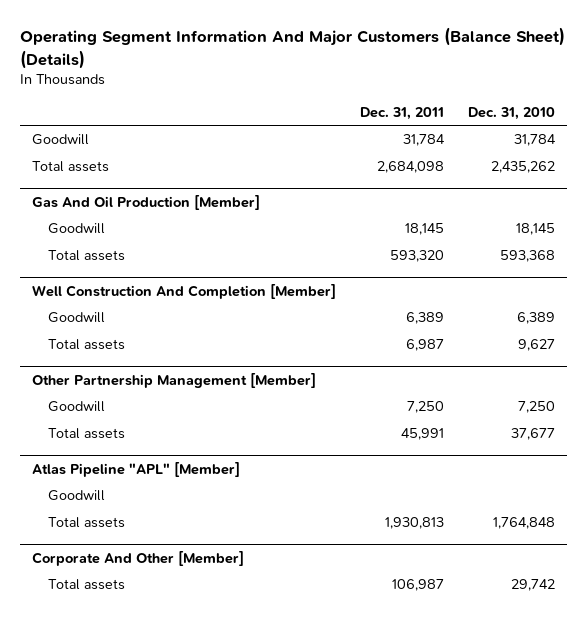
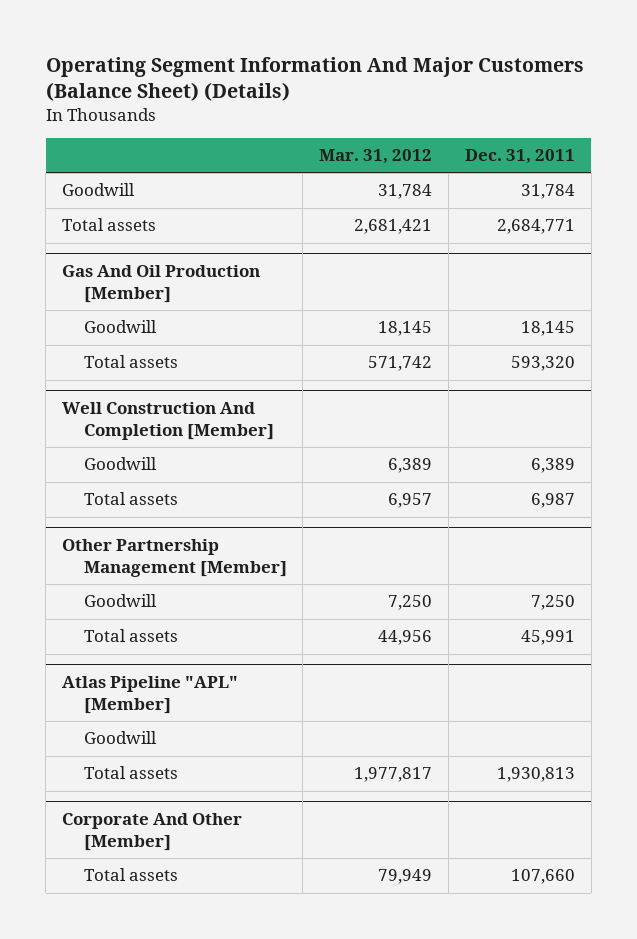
[468,106,556,120] Dec. 31, 2010 -> none
none -> [319,149,433,165] Mar. 31, 2012
[377,161,445,174] 2,684,098 -> [496,219,575,235] 2,684,771
[392,579,445,592] 106,987 -> [510,869,575,885] 107,660

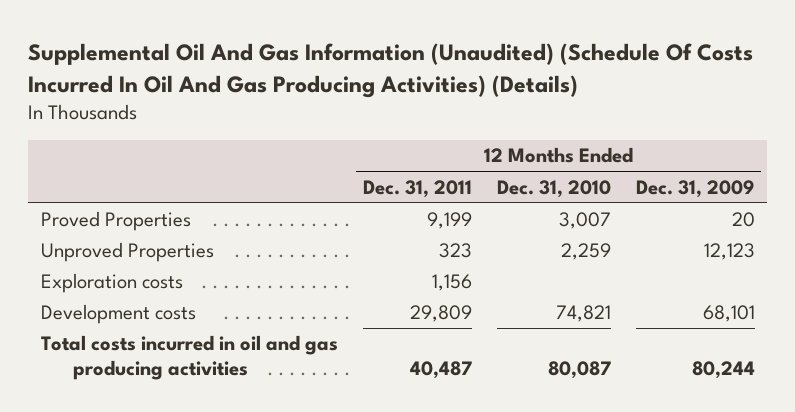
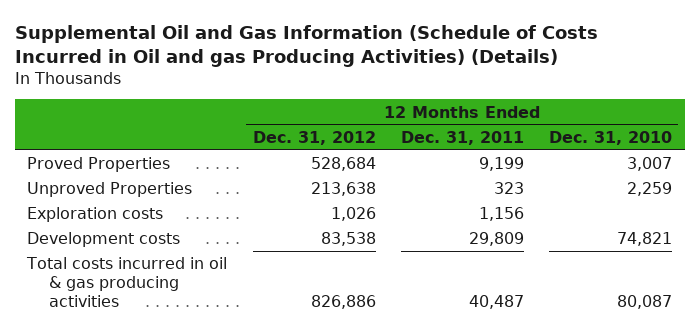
[28,42,754,98] Supplemental Oil And Gas Information (Unaudited) (Schedule Of Costs Incurred In Oil And Gas Producing Activities) (Details) -> [14,24,598,67] Supplemental Oil and Gas Information (Schedule of Costs Incurred in Oil and gas Producing Activities) (Details)
[635,179,755,198] Dec. 31, 2009 -> none
none -> [252,131,376,146] Dec. 31, 2012
[40,335,338,380] Total costs incurred in oil and gas producing activities -> [26,257,228,307] Total costs incurred in oil & gas producing activities

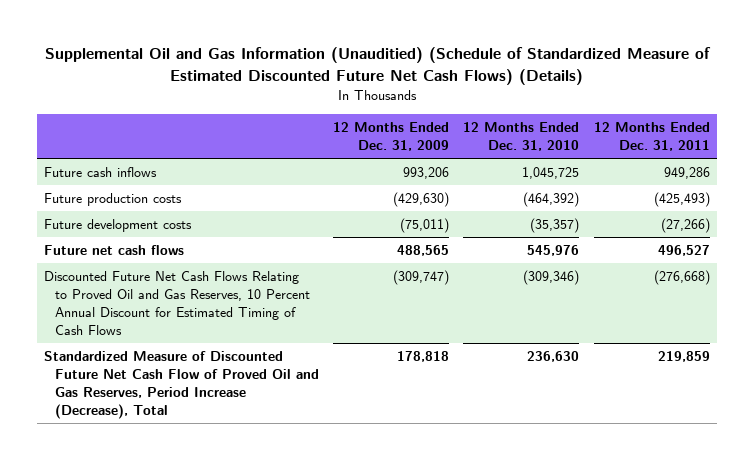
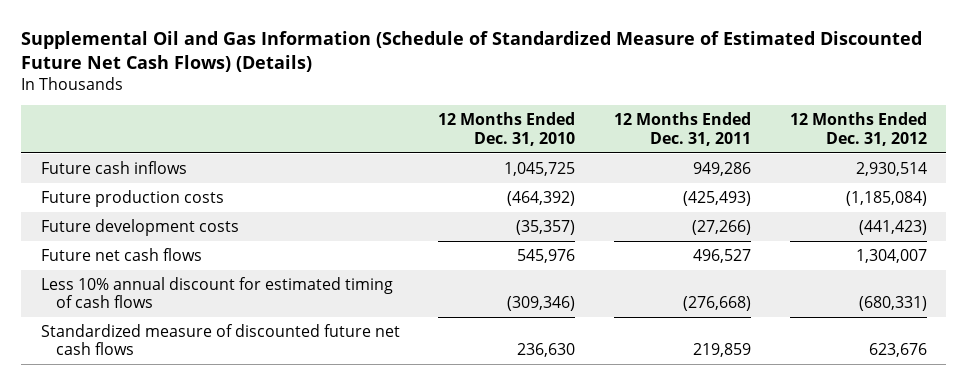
[44,46,711,85] Supplemental Oil and Gas Information (Unauditied) (Schedule of Standardized Measure of Estimated Discounted Future Net Cash Flows) (Details) -> [21,31,923,73] Supplemental Oil and Gas Information (Schedule of Standardized Measure of Estimated Discounted Future Net Cash Flows) (Details)
[333,122,450,151] 12 Months Ended Dec. 31, 2009 -> none
none -> [789,112,927,146] 12 Months Ended Dec. 31, 2012
[44,271,311,335] Discounted Future Net Cash Flows Relating to Proved Oil and Gas Reserves, 10 Percent Annual Discount for Estimated Timing of Cash Flows -> [40,276,393,309] Less 10% annual discount for estimated timing of cash flows
[44,351,320,419] Standardized Measure of Discounted Future Net Cash Flow of Proved Oil and Gas Reserves, Period Increase (Decrease), Total -> [40,323,400,356] Standardized measure of discounted future net cash flows

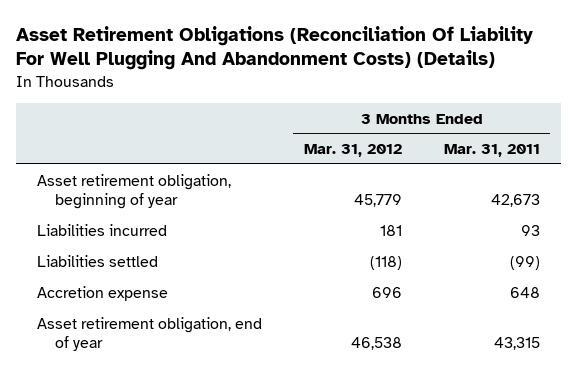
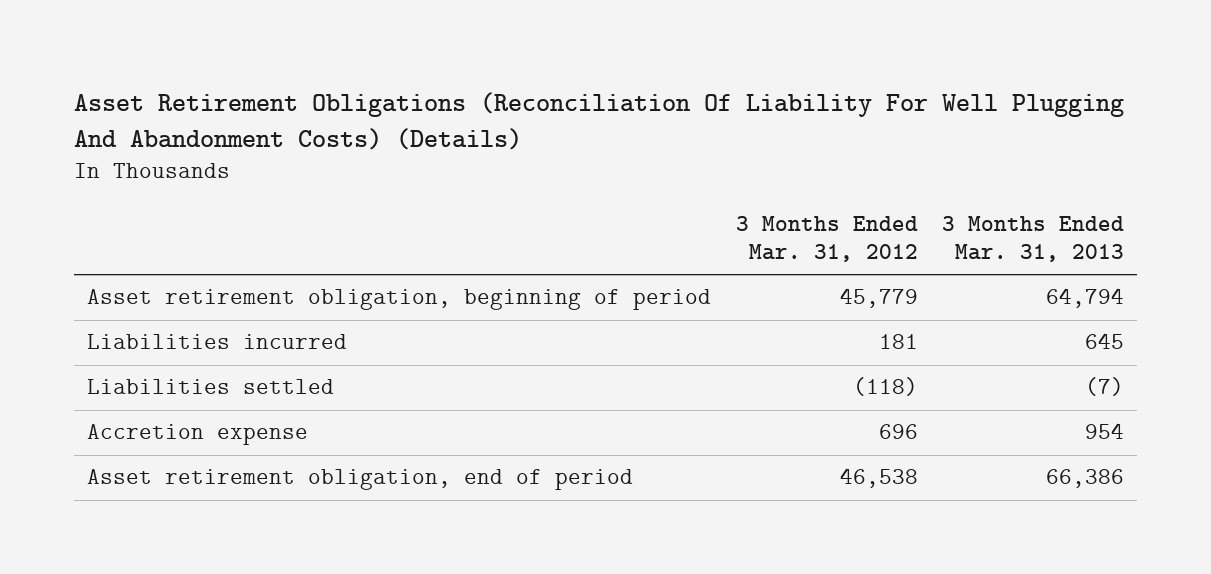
[443,144,540,158] Mar. 31, 2011 -> none
none -> [942,215,1125,263] 3 Months Ended Mar. 31, 2013
[37,173,232,210] Asset retirement obligation, beginning of year -> [86,289,711,311] Asset retirement obligation, beginning of period
[37,316,263,352] Asset retirement obligation, end of year -> [86,469,633,491] Asset retirement obligation, end of period

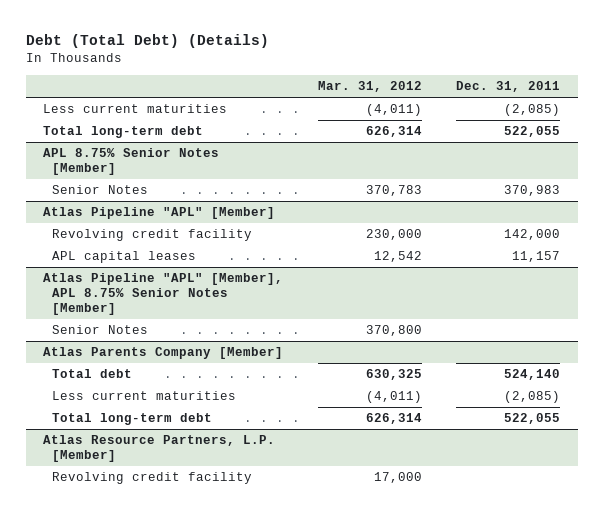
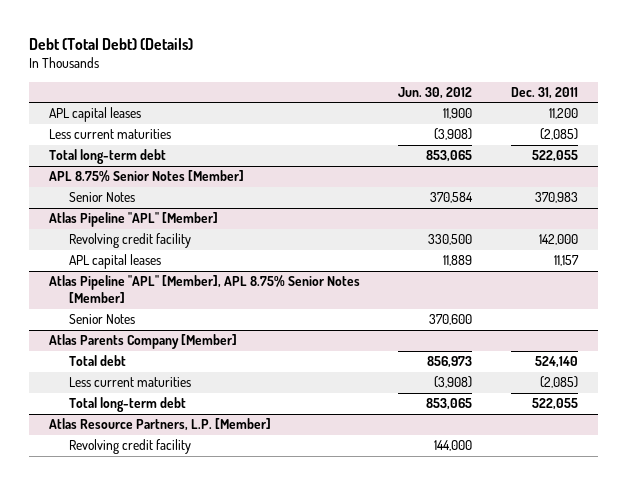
[317,81,422,93] Mar. 31, 2012 -> none
none -> [398,86,473,99] Jun. 30, 2012
none -> [48,107,141,123] APL capital leases

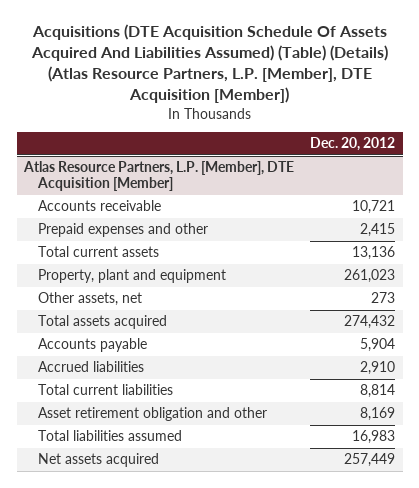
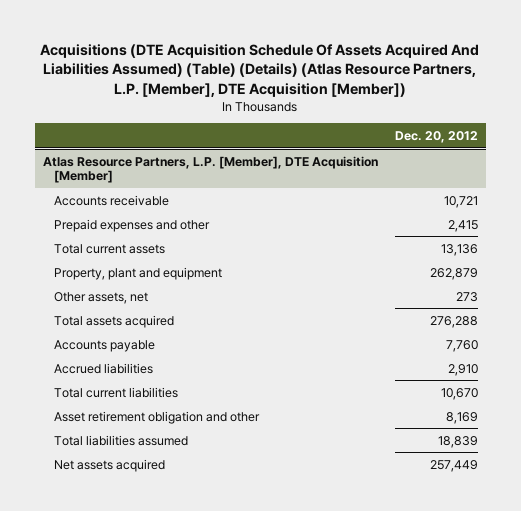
[343,269,395,284] 261,023 -> [429,267,478,280] 262,879
[343,315,395,330] 274,432 -> [429,315,478,328] 276,288
[359,338,395,353] 5,904 -> [445,339,478,352] 7,760
[359,384,395,399] 8,814 -> [440,387,478,400] 10,670
[351,430,395,445] 16,983 -> [437,435,478,448] 18,839

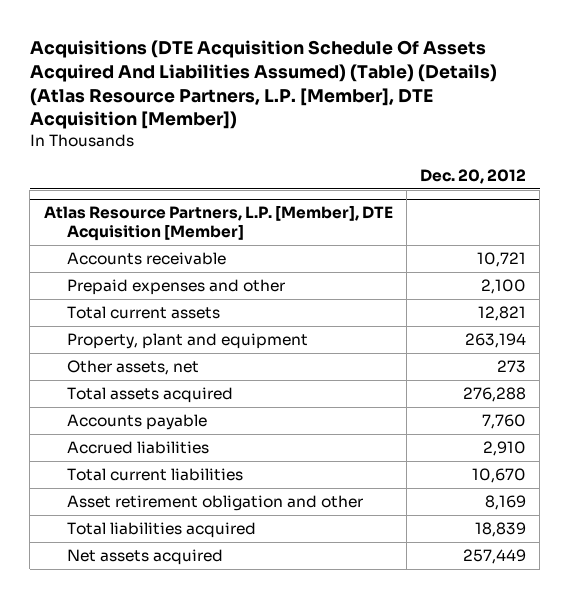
[447,219,478,232] 2,415 -> [481,279,527,295] 2,100
[440,243,478,256] 13,136 -> [478,306,527,322] 12,821
[429,267,478,280] 262,879 -> [465,333,527,349] 263,194
[54,434,189,446] Total liabilities assumed -> [67,522,257,539] Total liabilities acquired

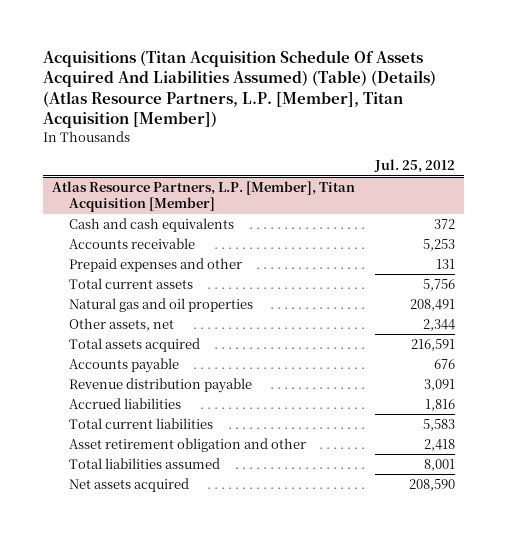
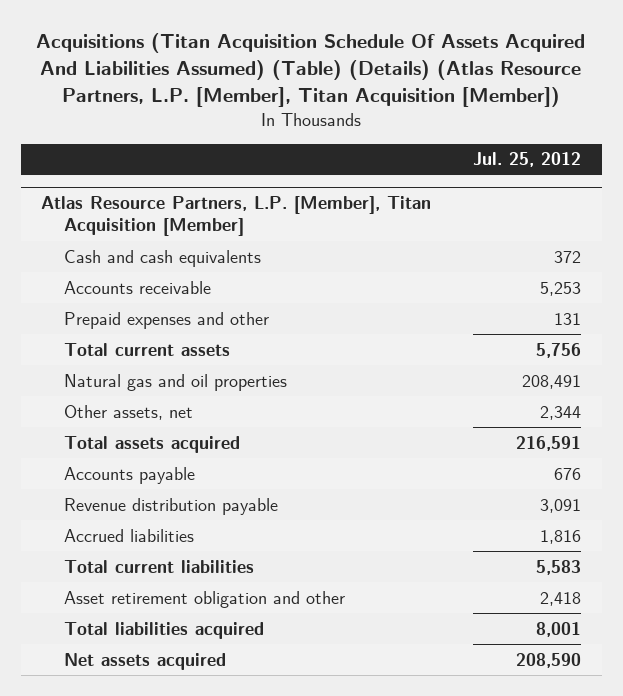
[68,458,220,470] Total liabilities assumed -> [63,621,264,639] Total liabilities acquired

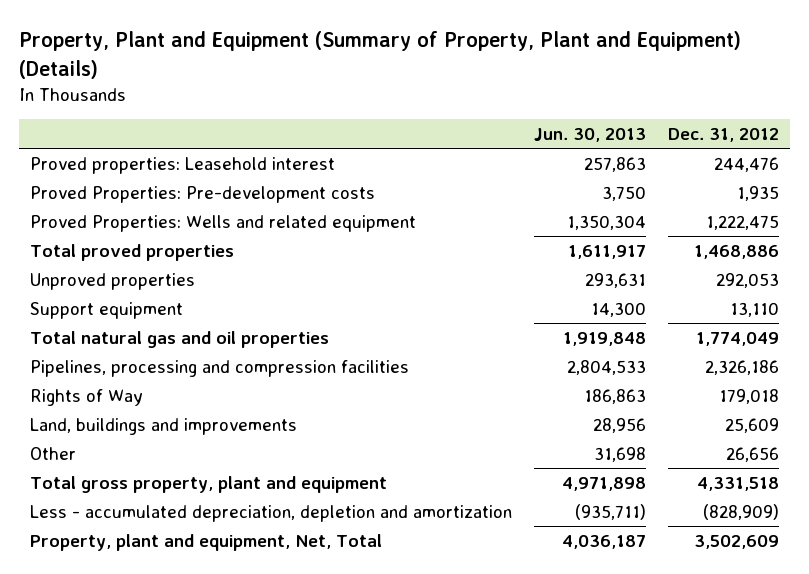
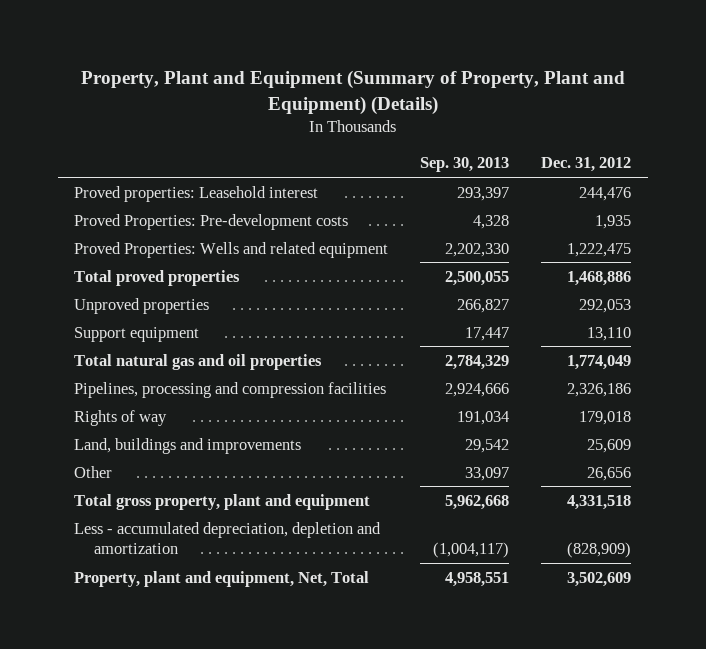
[534,127,647,142] Jun. 30, 2013 -> none
none -> [420,157,510,173] Sep. 30, 2013
[29,388,143,406] Rights of Way -> [74,409,168,426] Rights of way

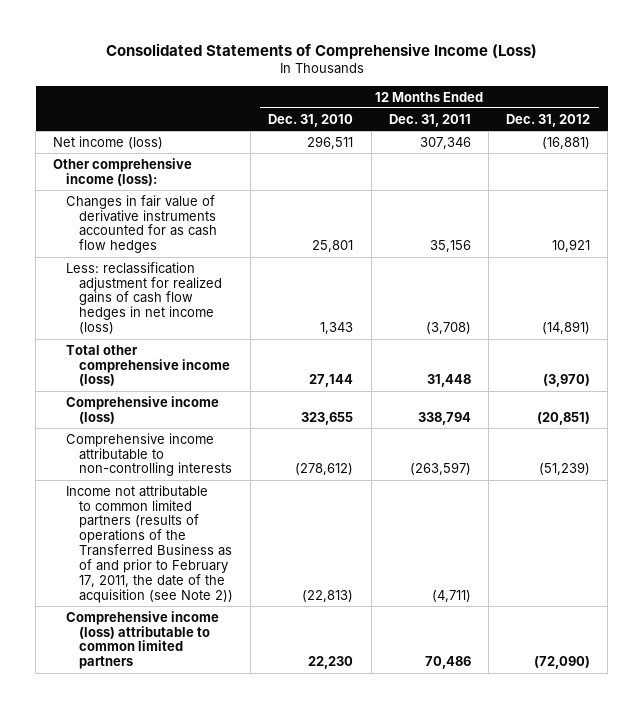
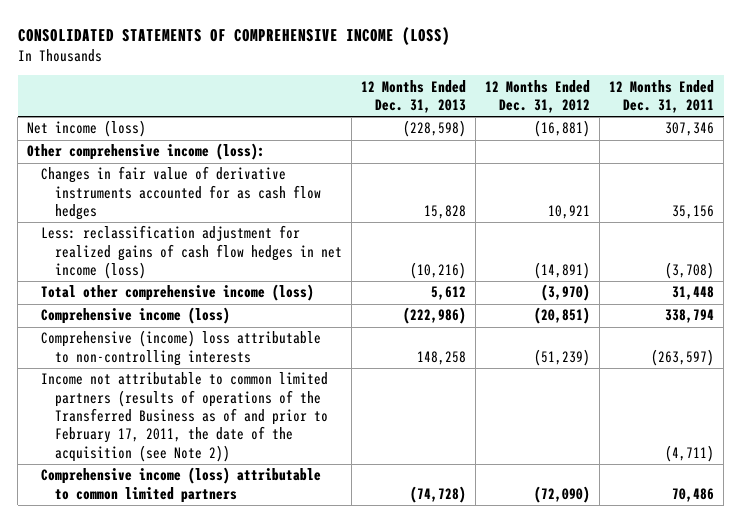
[105,42,537,59] Consolidated Statements of Comprehensive Income (Loss) -> [17,26,450,45] CONSOLIDATED STATEMENTS OF COMPREHENSIVE INCOME (LOSS)
[268,113,354,127] Dec. 31, 2010 -> none
none -> [361,79,467,114] 12 Months Ended Dec. 31, 2013
[66,432,232,477] Comprehensive income attributable to non-controlling interests -> [41,330,322,366] Comprehensive (income) loss attributable to non-controlling interests

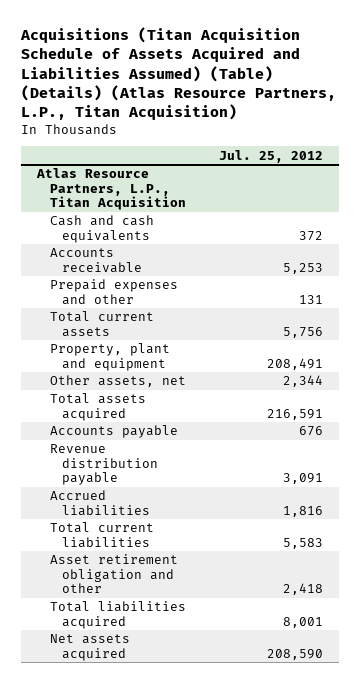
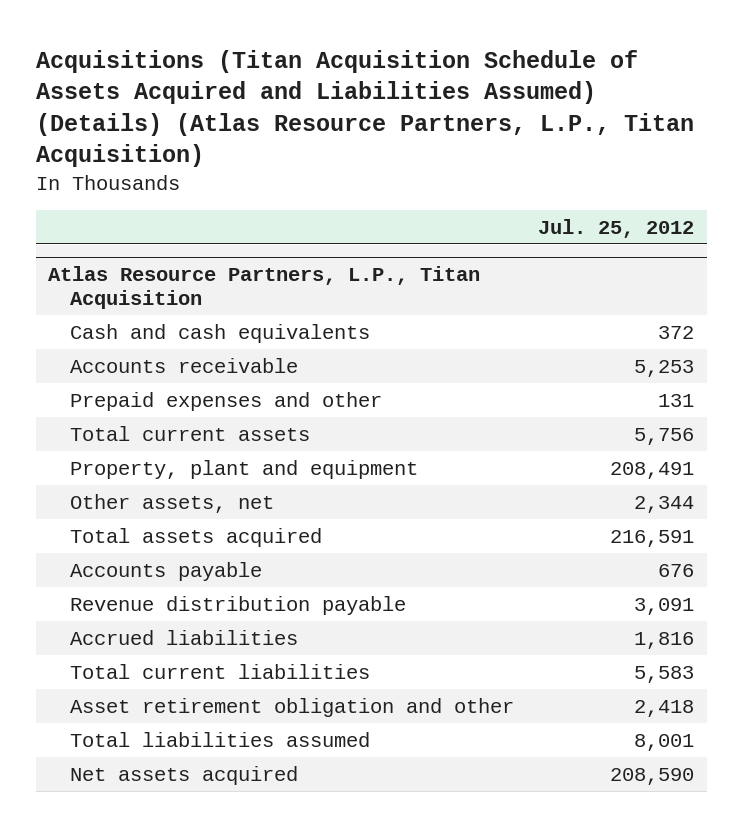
[19,27,336,121] Acquisitions (Titan Acquisition Schedule of Assets Acquired and Liabilities Assumed) (Table) (Details) (Atlas Resource Partners, L.P., Titan Acquisition) -> [35,49,694,168] Acquisitions (Titan Acquisition Schedule of Assets Acquired and Liabilities Assumed) (Details) (Atlas Resource Partners, L.P., Titan Acquisition)
[49,601,186,629] Total liabilities acquired -> [69,731,370,747] Total liabilities assumed

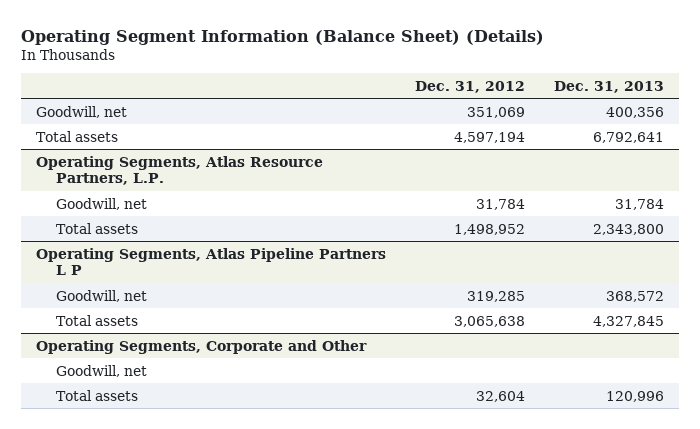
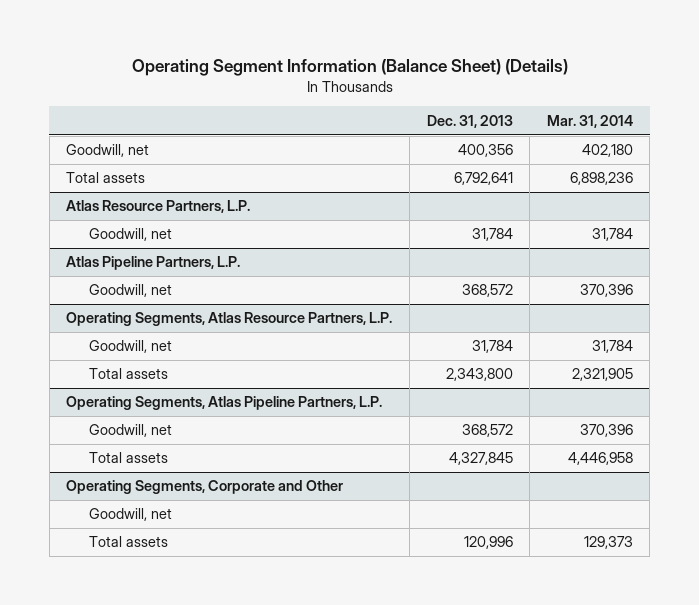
[414,80,525,93] Dec. 31, 2012 -> none
none -> [546,114,633,128] Mar. 31, 2014
none -> [66,200,251,214] Atlas Resource Partners, L.P.
none -> [88,228,172,242] Goodwill, net
none -> [66,256,241,271] Atlas Pipeline Partners, L.P.
none -> [88,284,172,298] Goodwill, net
[35,247,386,275] Operating Segments, Atlas Pipeline Partners L P -> [66,396,383,411] Operating Segments, Atlas Pipeline Partners, L.P.

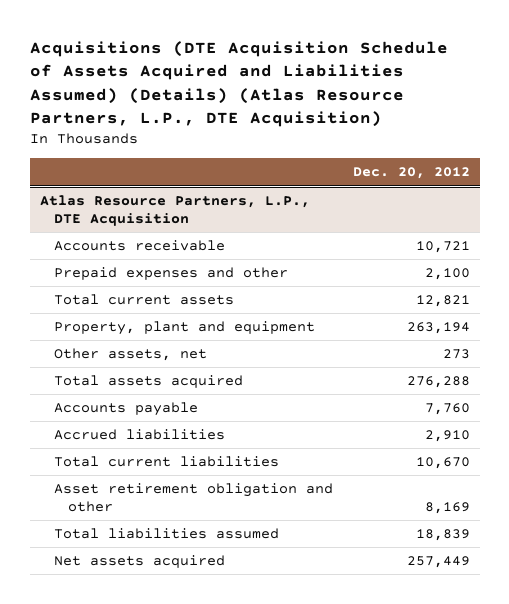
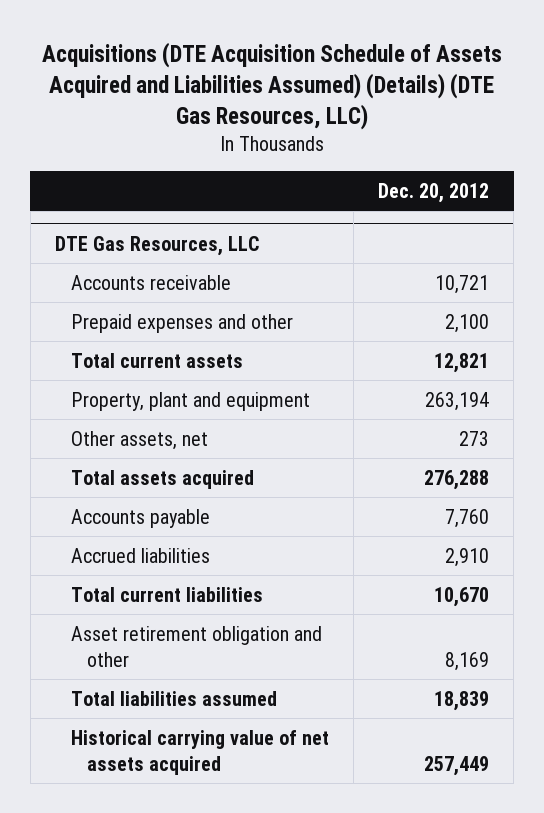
[29,40,448,128] Acquisitions (DTE Acquisition Schedule of Assets Acquired and Liabilities Assumed) (Details) (Atlas Resource Partners, L.P., DTE Acquisition) -> [42,41,503,130] Acquisitions (DTE Acquisition Schedule of Assets Acquired and Liabilities Assumed) (Details) (DTE Gas Resources, LLC)
[39,195,310,226] Atlas Resource Partners, L.P., DTE Acquisition -> none
none -> [55,235,260,256] DTE Gas Resources, LLC
[53,555,225,569] Net assets acquired -> [70,729,329,775] Historical carrying value of net assets acquired

